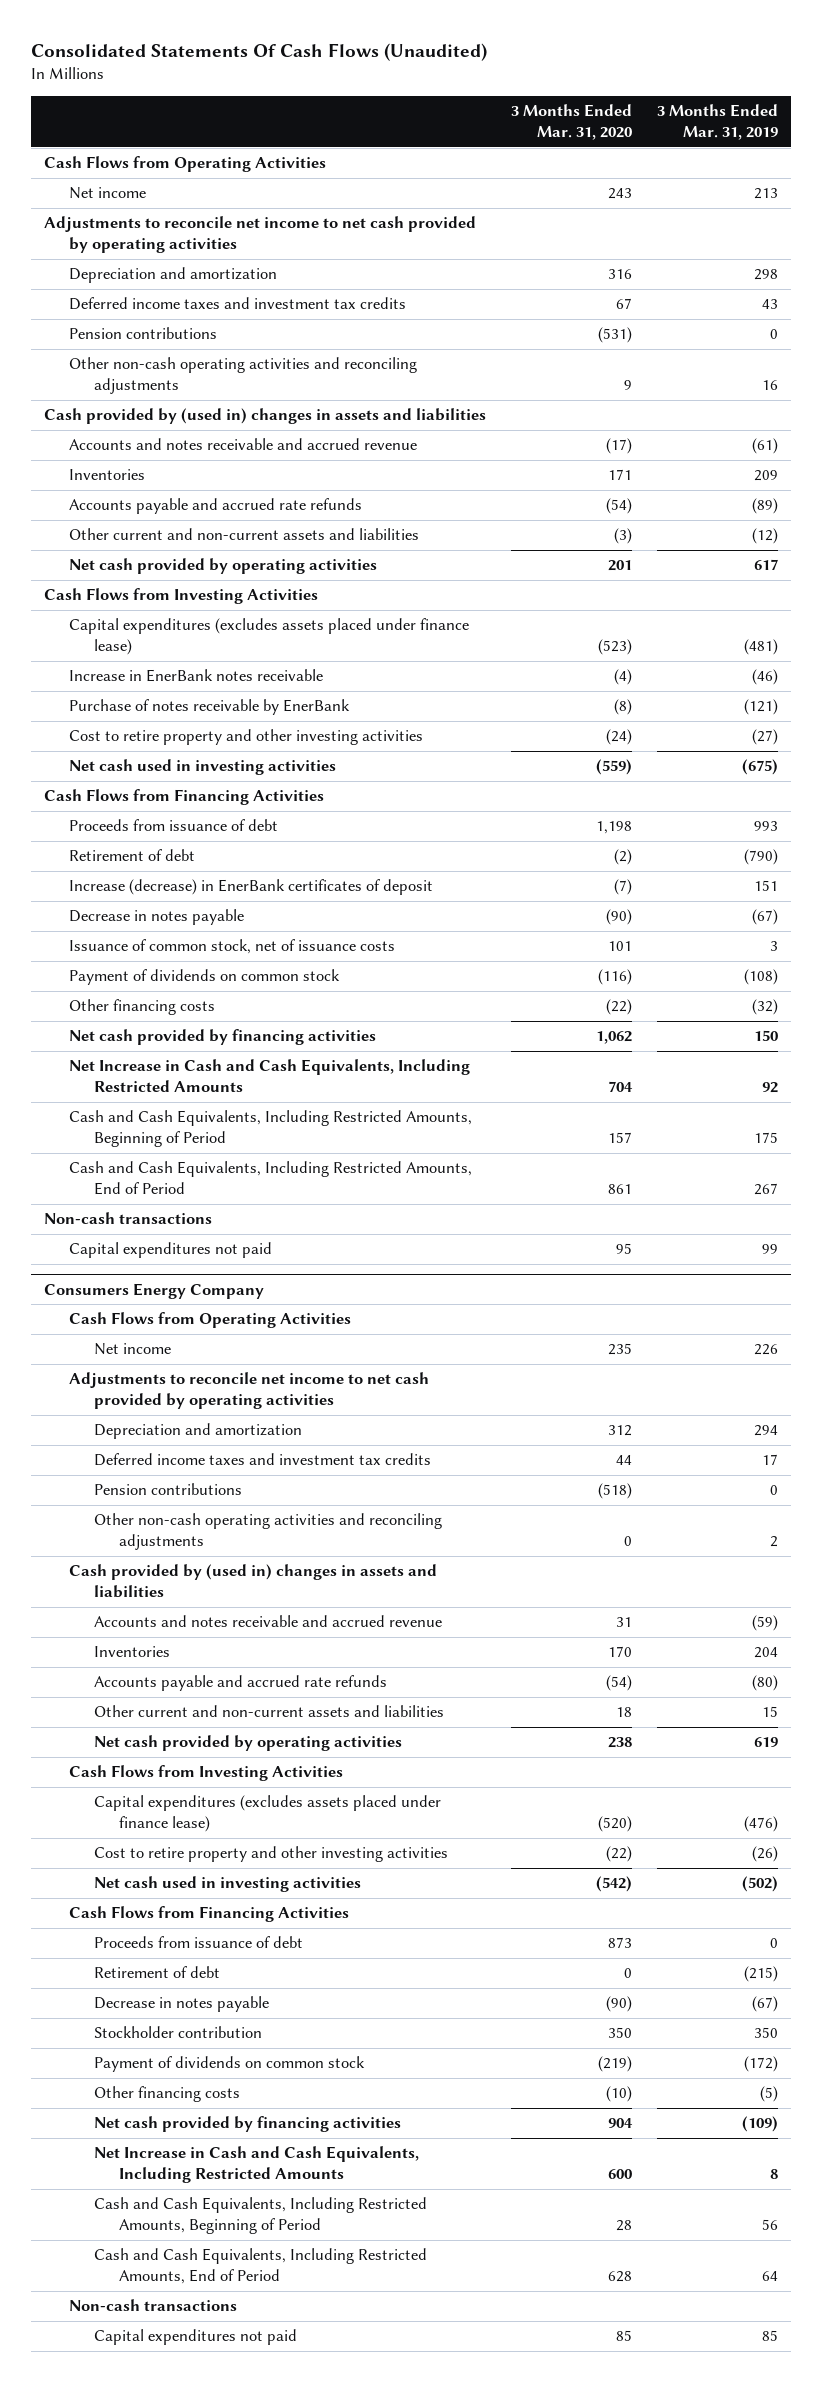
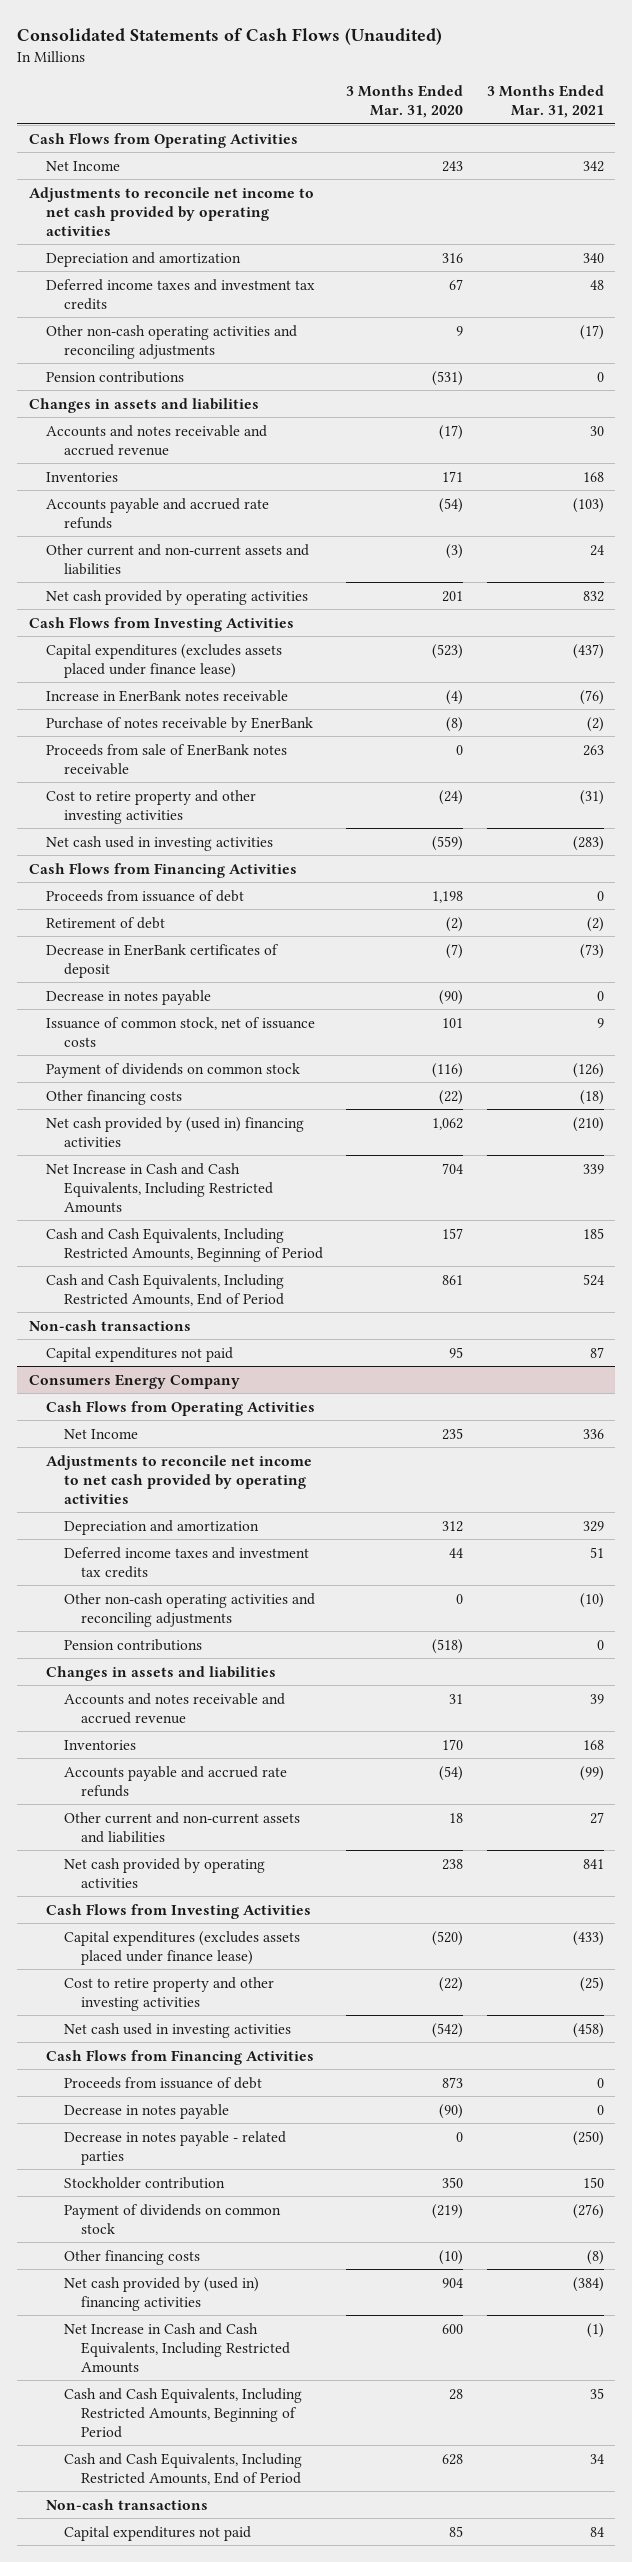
[30,42,487,61] Consolidated Statements Of Cash Flows (Unaudited) -> [17,28,443,46] Consolidated Statements of Cash Flows (Unaudited)
[657,104,779,141] 3 Months Ended Mar. 31, 2019 -> none
none -> [486,85,604,119] 3 Months Ended Mar. 31, 2021
[68,187,146,200] Net income -> [46,160,121,171] Net Income
[68,327,217,340] Pension contributions -> [46,370,185,383] Pension contributions
[43,408,486,425] Cash provided by (used in) changes in assets and liabilities -> [28,397,259,413] Changes in assets and liabilities
none -> [46,743,288,775] Proceeds from sale of EnerBank notes receivable
[68,879,433,896] Increase (decrease) in EnerBank certificates of deposit -> [46,943,280,978] Decrease in EnerBank certificates of deposit
[68,1029,376,1046] Net cash provided by financing activities -> [46,1116,305,1147] Net cash provided by (used in) financing activities
[93,1343,171,1356] Net income -> [63,1428,138,1439] Net Income
[93,1483,242,1496] Pension contributions -> [63,1638,202,1651] Pension contributions
[68,1564,437,1599] Cash provided by (used in) changes in assets and liabilities -> [46,1665,277,1681] Changes in assets and liabilities
[93,1966,220,1979] Retirement of debt -> none
none -> [63,2130,286,2165] Decrease in notes payable - related parties
[93,2116,401,2133] Net cash provided by financing activities -> [63,2276,259,2311] Net cash provided by (used in) financing activities

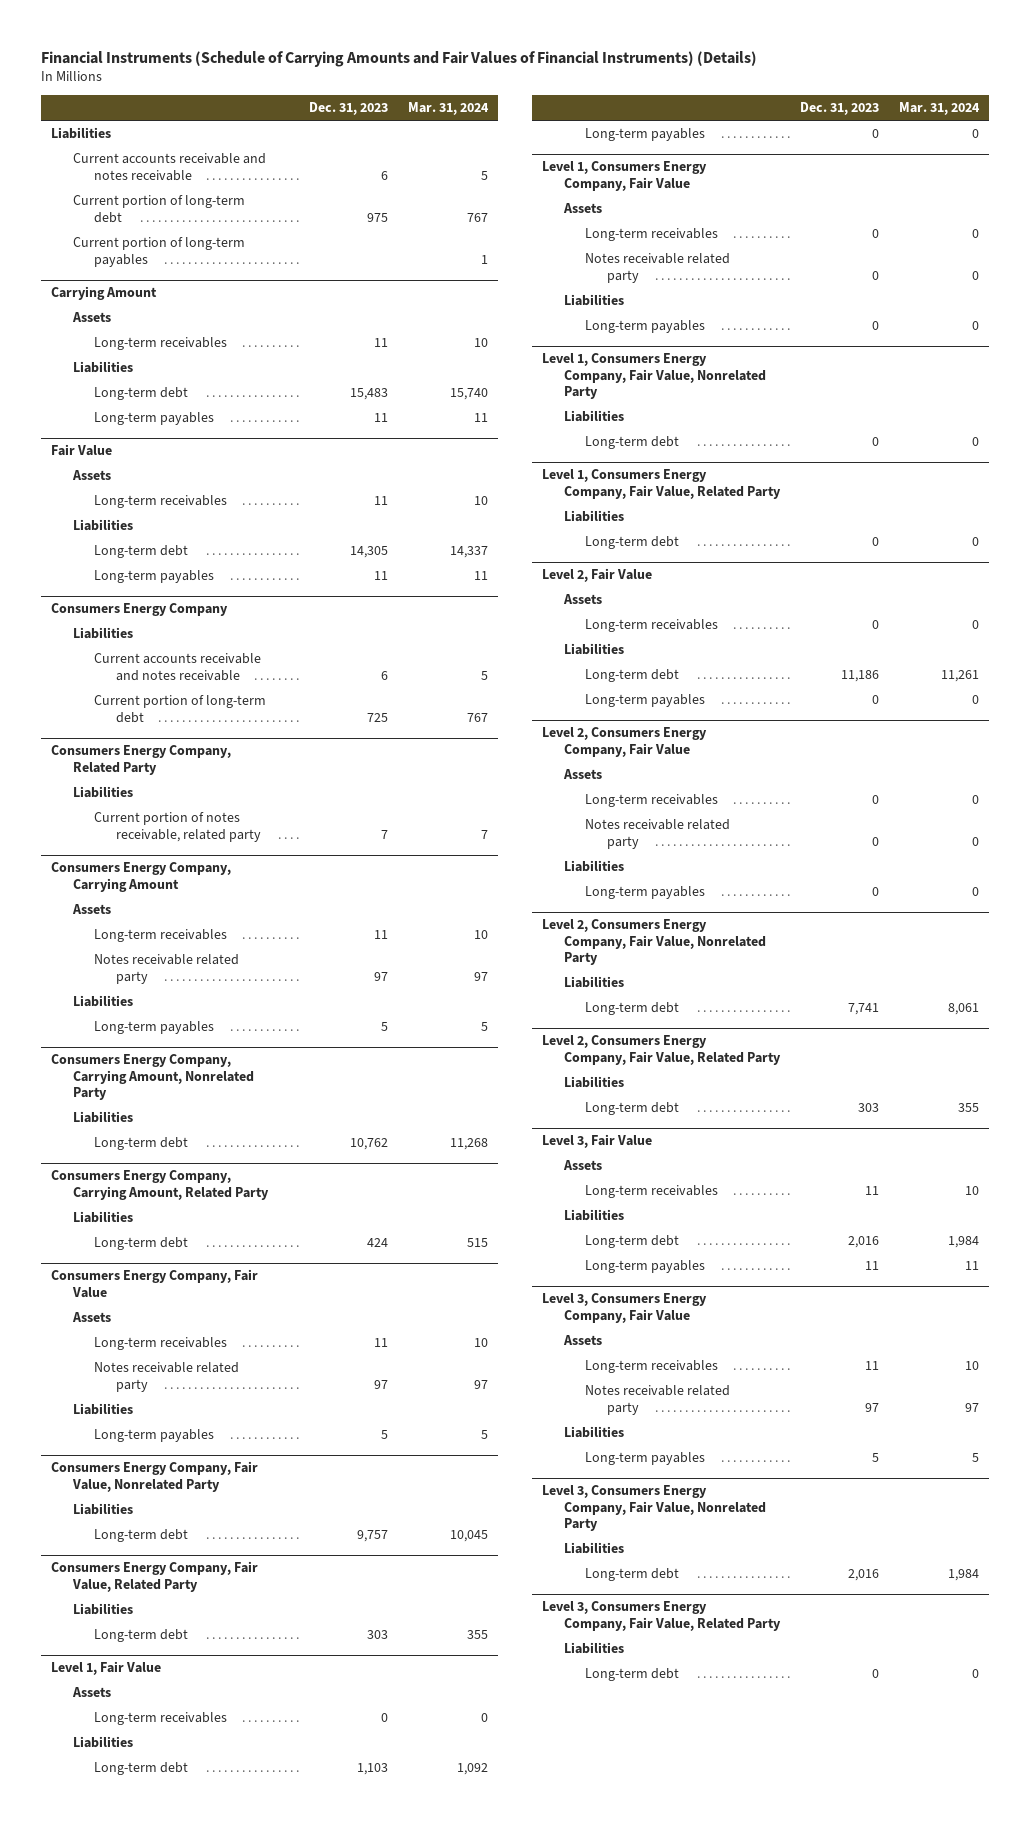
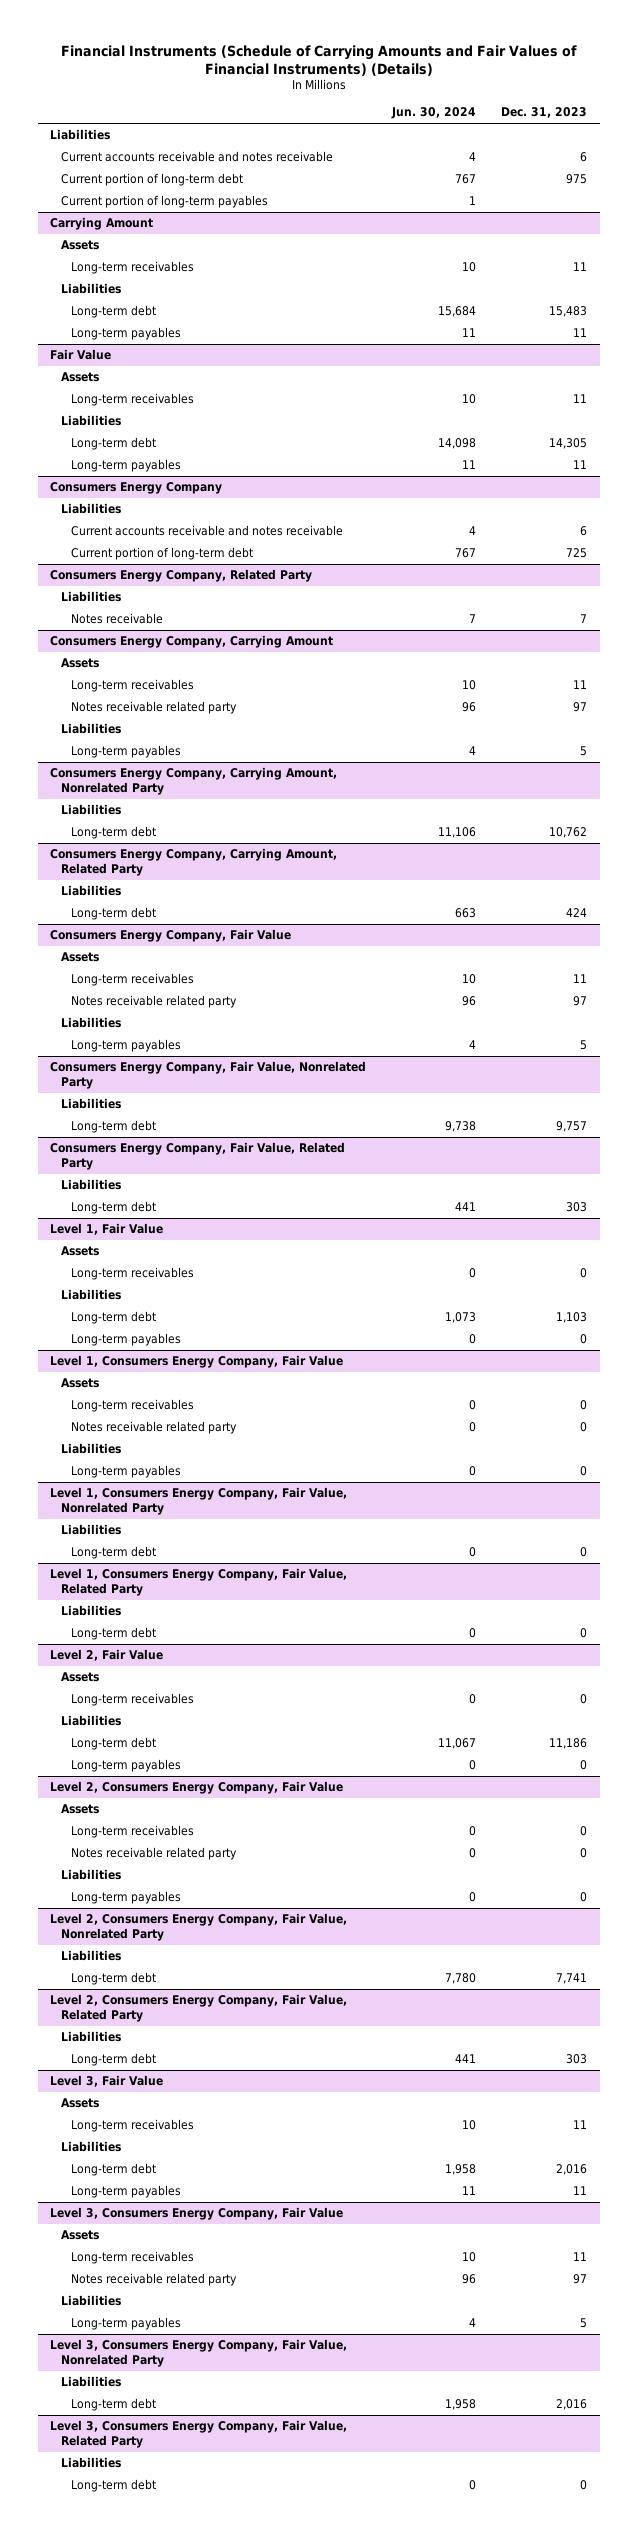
[407,102,489,116] Mar. 31, 2024 -> none
none -> [390,107,476,120] Jun. 30, 2024
[94,812,262,842] Current portion of notes receivable, related party -> [70,613,163,625] Notes receivable

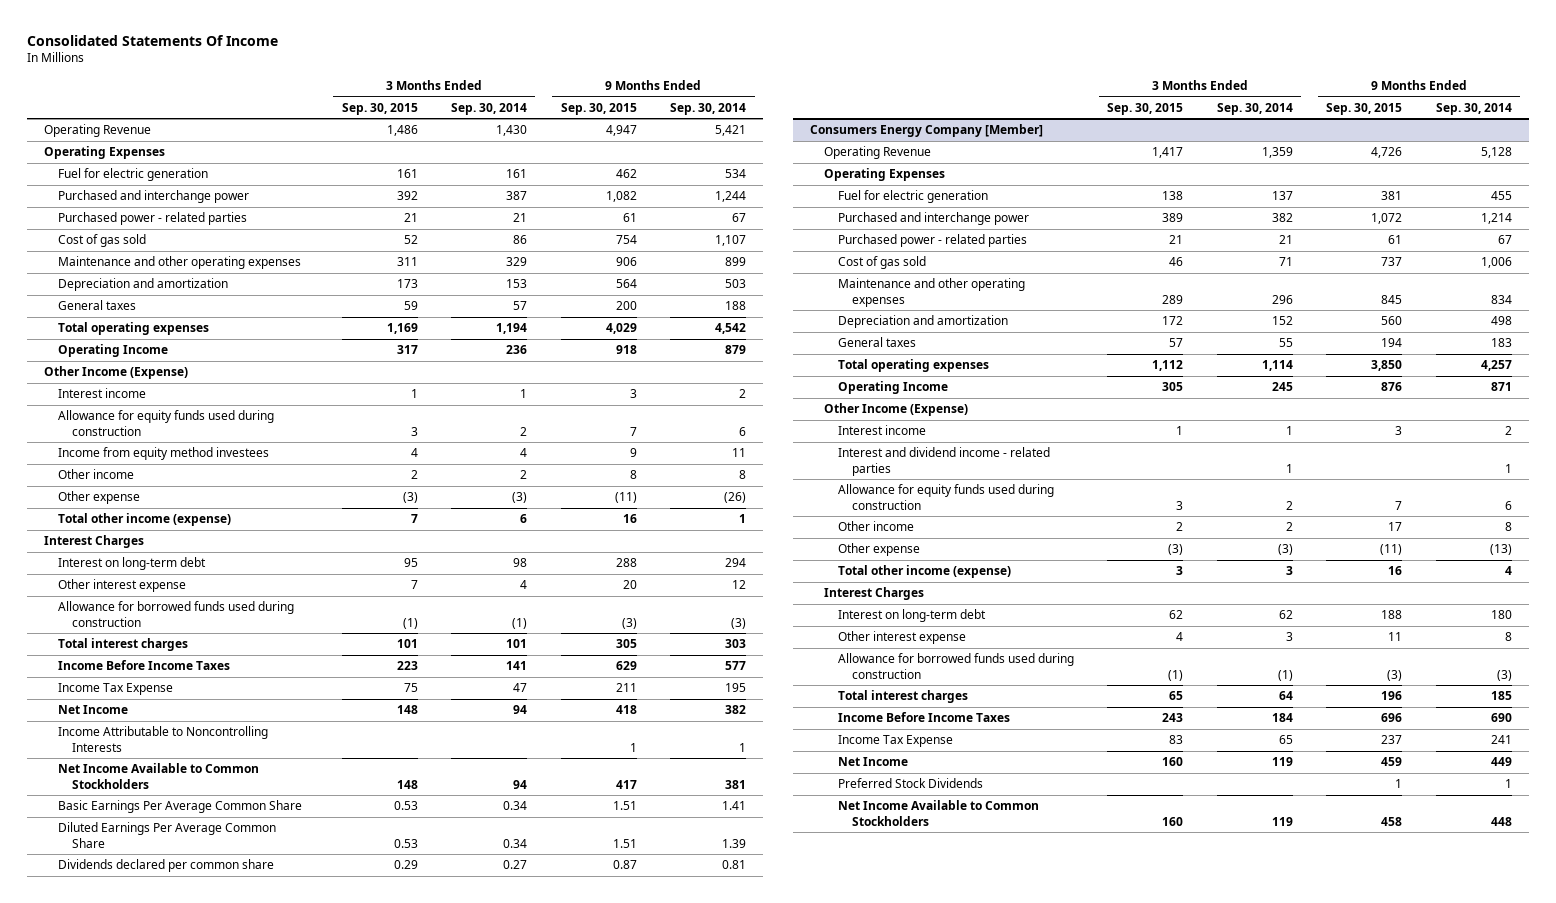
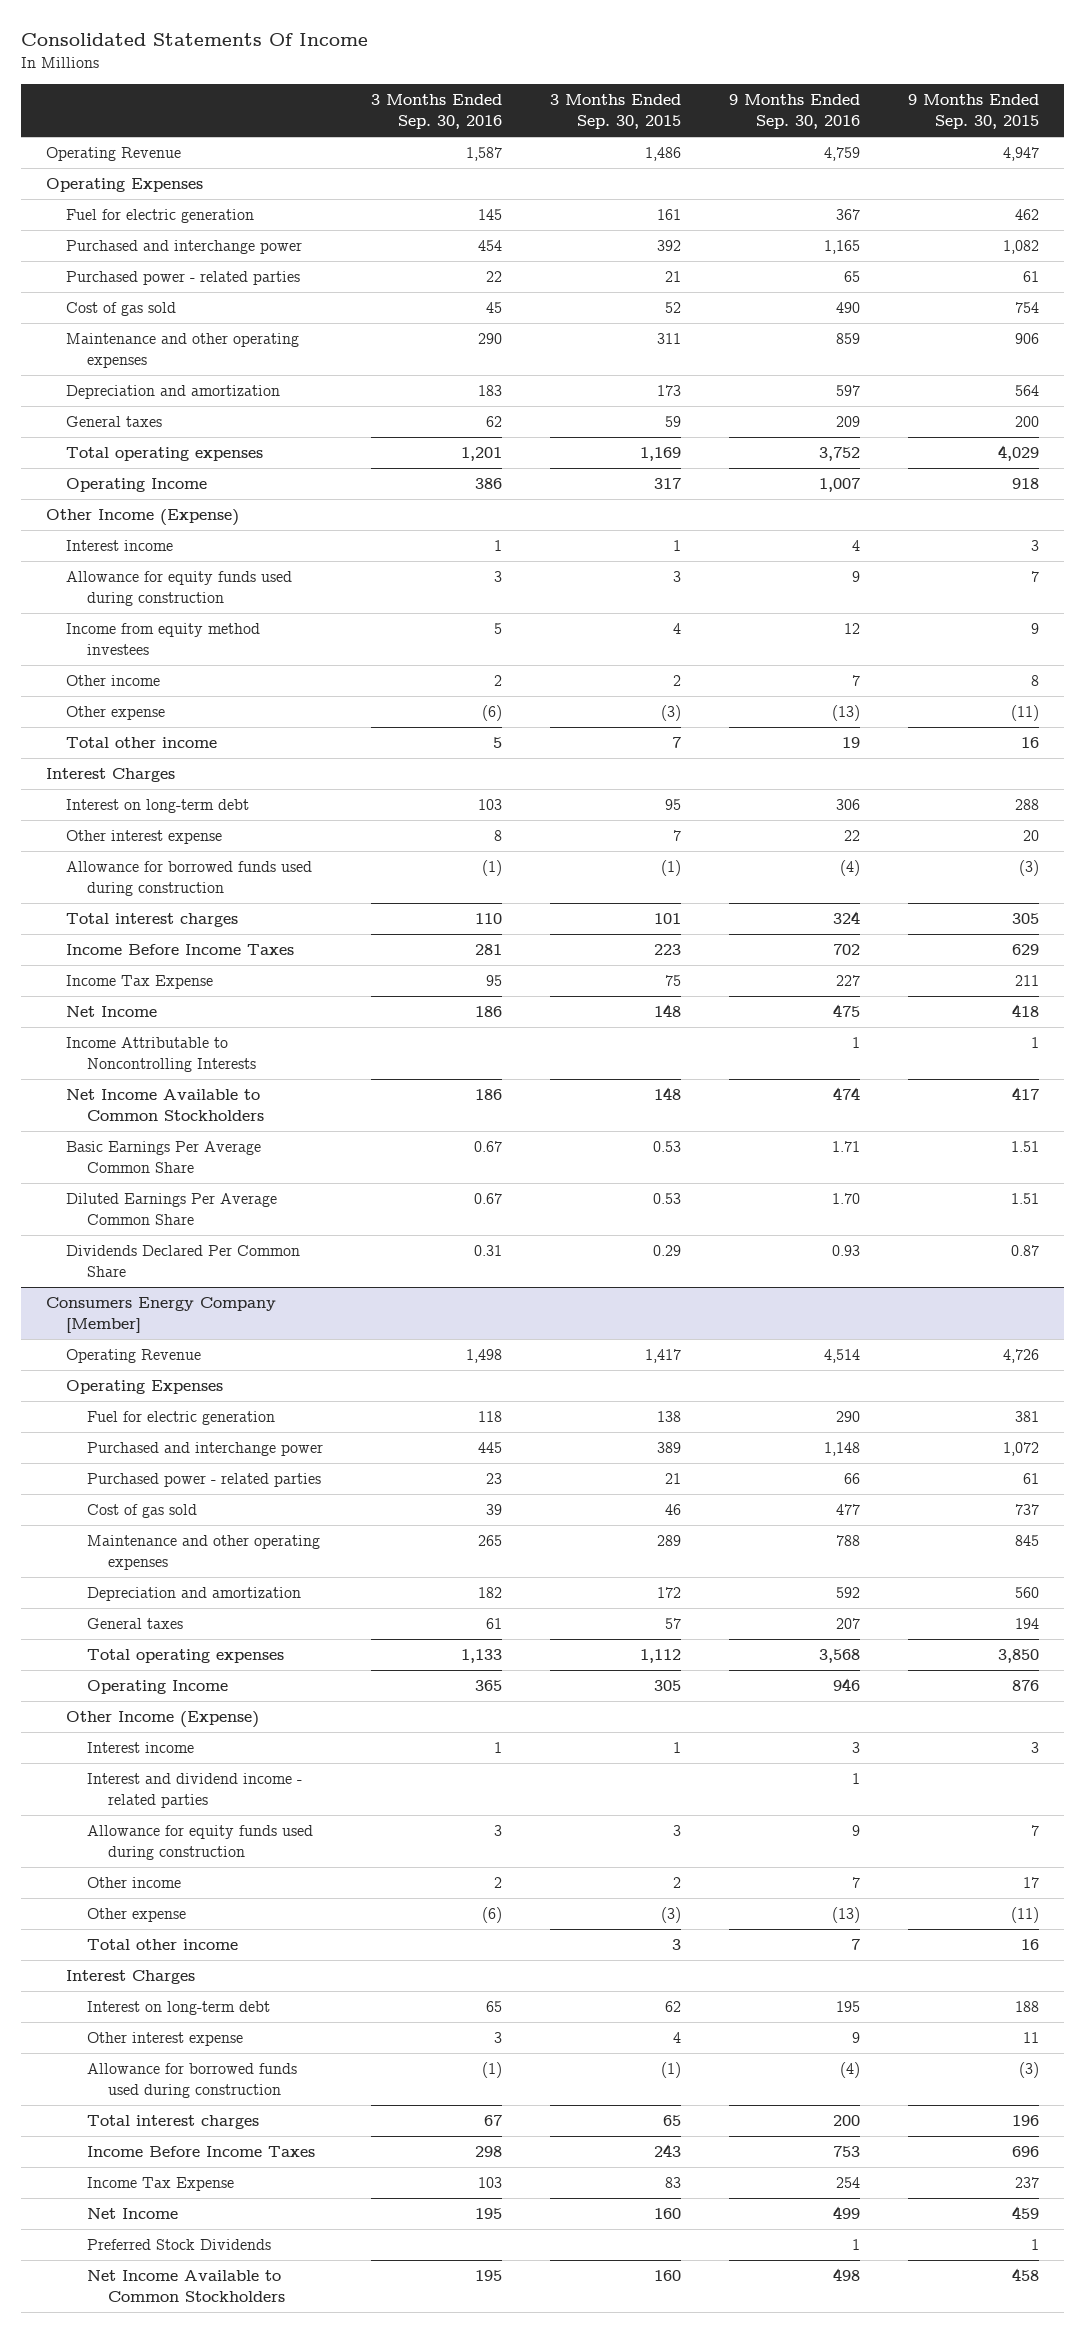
[451,102,528,115] Sep. 30, 2014 -> none
[670,102,747,115] Sep. 30, 2014 -> none
none -> [371,94,503,130] 3 Months Ended Sep. 30, 2016
none -> [729,94,861,130] 9 Months Ended Sep. 30, 2016
[58,513,232,527] Total other income (expense) -> [66,737,218,749] Total other income
[58,859,275,873] Dividends declared per common share -> [66,1245,301,1277] Dividends Declared Per Common Share
[837,565,1011,579] Total other income (expense) -> [87,1939,239,1951] Total other income

